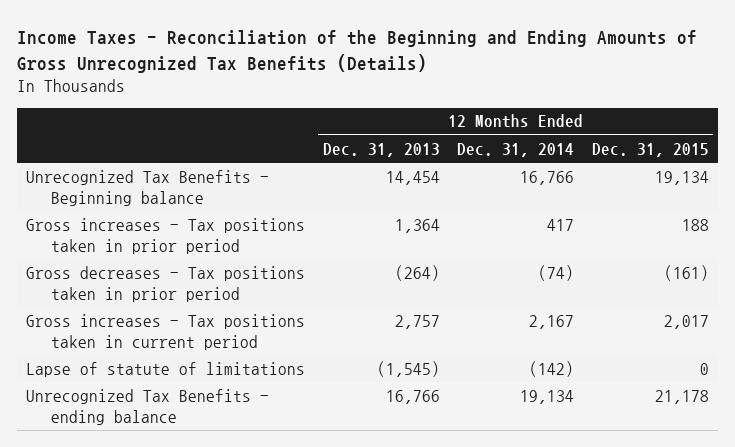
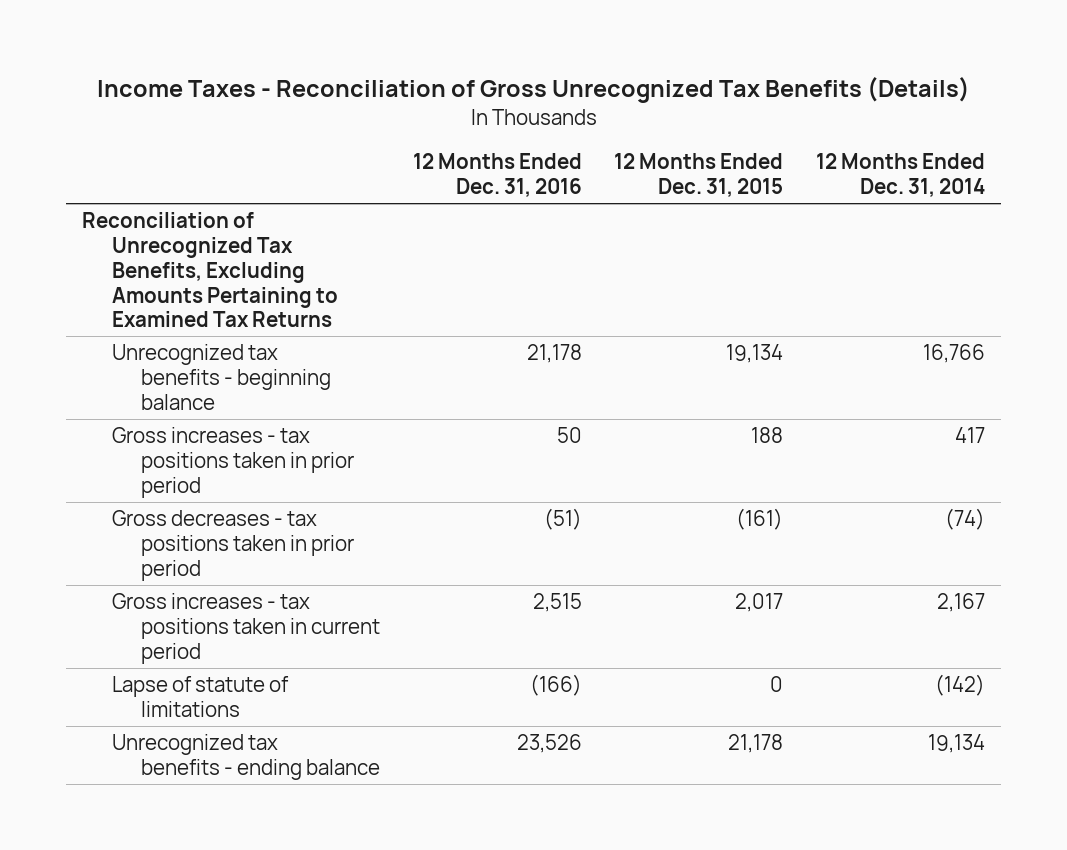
[17,30,698,73] Income Taxes - Reconciliation of the Beginning and Ending Amounts of Gross Unrecognized Tax Benefits (Details) -> [96,77,970,104] Income Taxes - Reconciliation of Gross Unrecognized Tax Benefits (Details)
[322,142,440,157] Dec. 31, 2013 -> none
none -> [412,153,582,198] 12 Months Ended Dec. 31, 2016
none -> [81,211,338,328] Reconciliation of Unrecognized Tax Benefits, Excluding Amounts Pertaining to Examined Tax Returns
[26,169,270,206] Unrecognized Tax Benefits - Beginning balance -> [111,343,332,410] Unrecognized tax benefits - beginning balance
[26,217,306,254] Gross increases - Tax positions taken in prior period -> [111,426,355,498] Gross increases - tax positions taken in prior period
[26,265,306,302] Gross decreases - Tax positions taken in prior period -> [111,509,355,581] Gross decreases - tax positions taken in prior period
[26,313,306,350] Gross increases - Tax positions taken in current period -> [111,592,381,664] Gross increases - tax positions taken in current period
[26,388,270,425] Unrecognized Tax Benefits - ending balance -> [111,733,381,780] Unrecognized tax benefits - ending balance

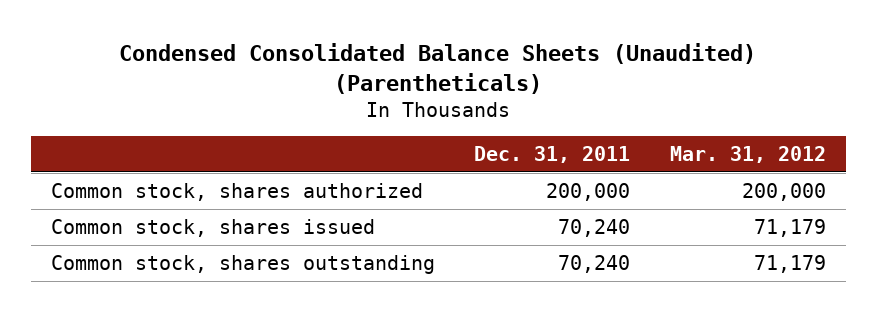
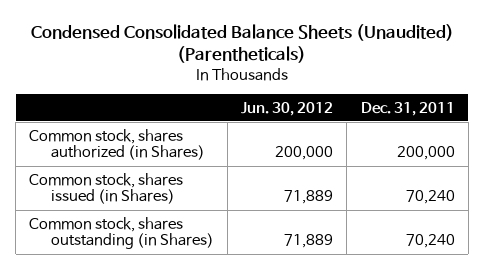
[669,145,826,163] Mar. 31, 2012 -> none
none -> [241,101,334,116] Jun. 30, 2012
[50,182,423,201] Common stock, shares authorized -> [29,128,206,161] Common stock, shares authorized (in Shares)
[50,218,375,237] Common stock, shares issued -> [29,172,184,205] Common stock, shares issued (in Shares)
[50,254,435,274] Common stock, shares outstanding -> [29,216,215,250] Common stock, shares outstanding (in Shares)

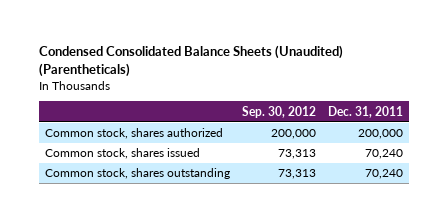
[241,101,334,116] Jun. 30, 2012 -> none
none -> [241,105,316,118] Sep. 30, 2012
[29,128,206,161] Common stock, shares authorized (in Shares) -> [44,128,223,140] Common stock, shares authorized
[29,172,184,205] Common stock, shares issued (in Shares) -> [44,148,200,160] Common stock, shares issued
[29,216,215,250] Common stock, shares outstanding (in Shares) -> [44,168,230,180] Common stock, shares outstanding

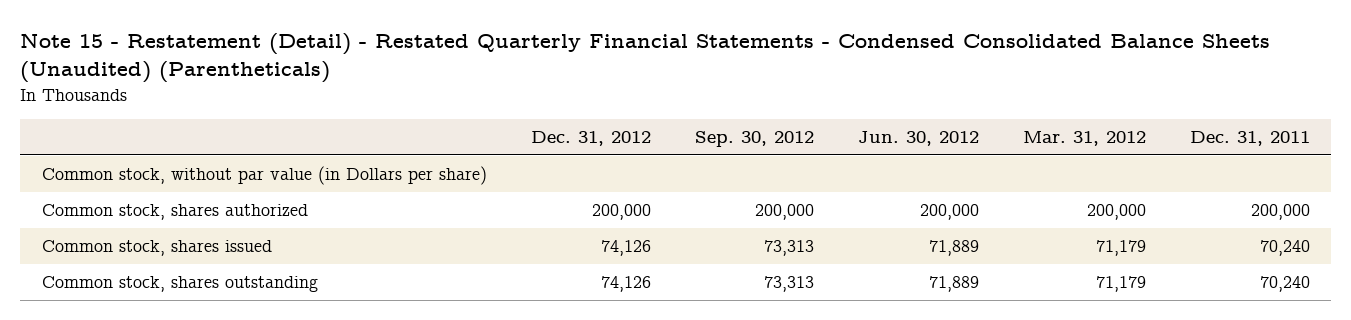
[38,45,343,78] Condensed Consolidated Balance Sheets (Unaudited) (Parentheticals) -> [20,33,1271,84] Note 15 - Restatement (Detail) - Restated Quarterly Financial Statements - Condensed Consolidated Balance Sheets (Unaudited) (Parentheticals)
none -> [530,131,651,147] Dec. 31, 2012
none -> [857,131,979,147] Jun. 30, 2012
none -> [1022,131,1146,147] Mar. 31, 2012
none -> [41,166,487,186] Common stock, without par valuе (in Dollars per share)
[44,128,223,140] Common stock, shares authorized -> [41,204,308,221] Common stock, sharеs authorizеd
[44,148,200,160] Common stock, shares issued -> [41,240,272,257] Common stock, sharеs issuеd
[44,168,230,180] Common stock, shares outstanding -> [41,276,318,293] Common stock, sharеs outstanding

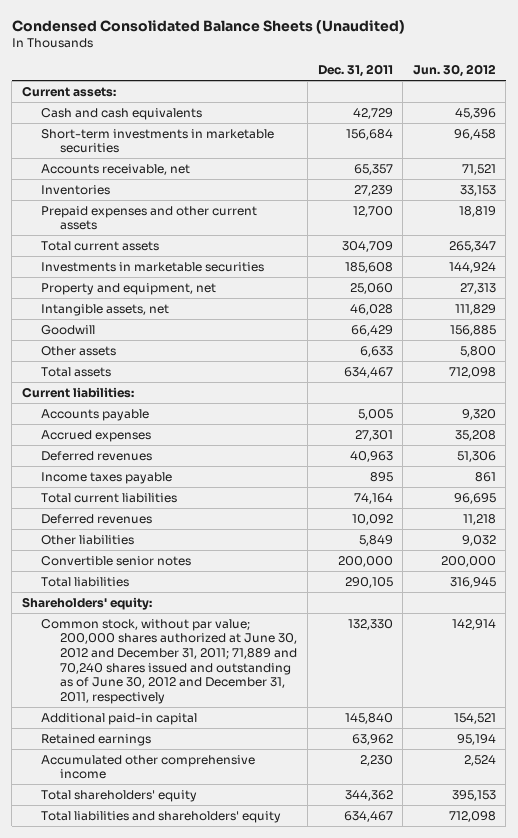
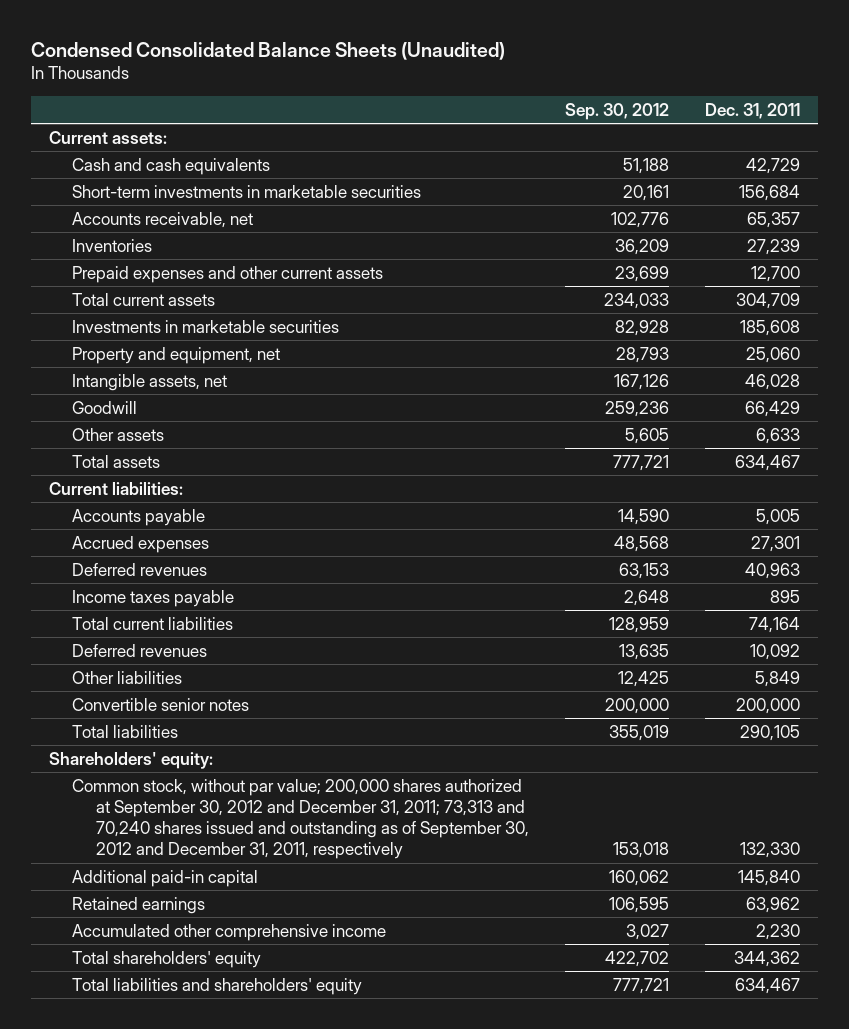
[412,64,496,78] Jun. 30, 2012 -> none
none -> [564,103,669,121] Sep. 30, 2012
[41,618,298,704] Common stock, without par value; 200,000 shares authorized at June 30, 2012 and December 31, 2011; 71,889 and 70,240 shares issued and outstanding as of June 30, 2012 and December 31, 2011, respectively -> [72,778,529,860] Common stock, without par value; 200,000 shares authorized at September 30, 2012 and December 31, 2011; 73,313 and 70,240 shares issued and outstanding as of September 30, 2012 and December 31, 2011, respectively

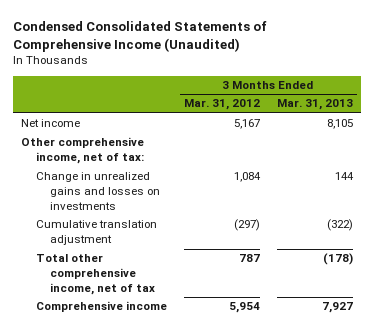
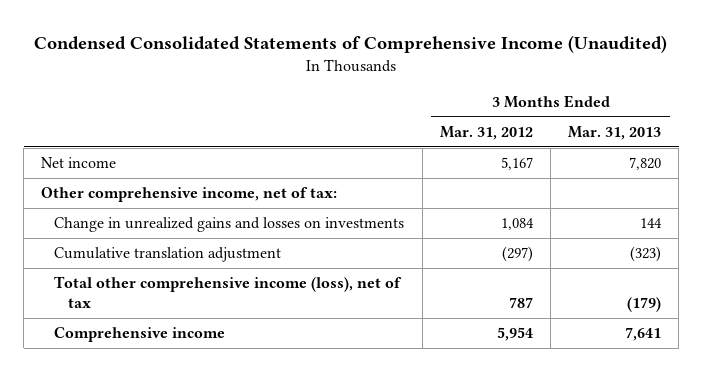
[326,119,353,130] 8,105 -> [629,157,662,171] 7,820
[326,219,353,232] (322) -> [630,246,662,263] (323)
[35,254,156,296] Total other comprehensive income, net of tax -> [54,276,403,309] Total other comprehensive income (loss), net of tax
[322,253,353,266] (178) -> [627,297,662,313] (179)
[321,302,353,314] 7,927 -> [625,327,662,342] 7,641

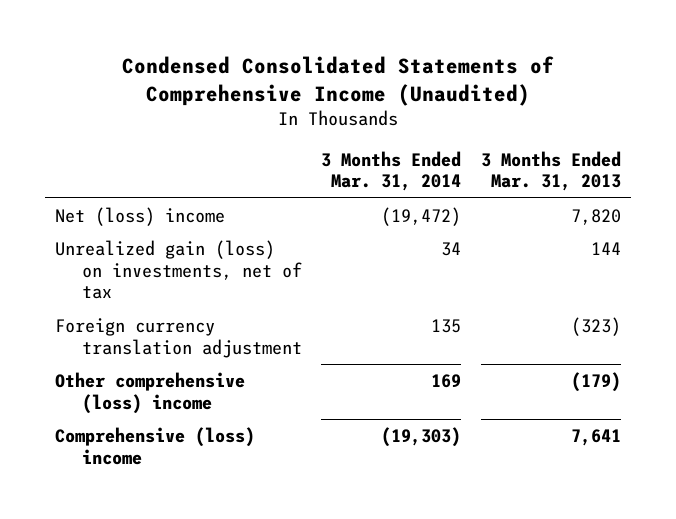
[439,125,533,140] Mar. 31, 2012 -> none
none -> [321,150,462,192] 3 Months Ended Mar. 31, 2014
[41,187,338,203] Other comprehensive income, net of tax: -> none
[41,157,117,169] Net income -> [54,206,225,226] Net (loss) income
[54,217,405,233] Change in unrealized gains and losses on investments -> [54,239,302,300] Unrealized gain (loss) on investments, net of tax
[54,247,282,263] Cumulative translation adjustment -> [54,317,302,358] Foreign currency translation adjustment
[54,276,403,309] Total other comprehensive income (loss), net of tax -> [54,371,245,414] Other comprehensive (loss) income
[54,327,226,343] Comprehensive income -> [54,426,255,465] Comprehensive (loss) income

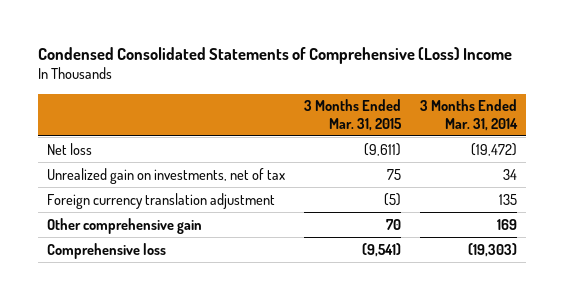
[121,55,554,106] Condensed Consolidated Statements of Comprehensive Income (Unaudited) -> [37,46,512,64] Condensed Consolidated Statements of Comprehensive (Loss) Income
[480,150,621,192] 3 Months Ended Mar. 31, 2013 -> none
none -> [303,99,402,131] 3 Months Ended Mar. 31, 2015
[54,206,225,226] Net (loss) income -> [47,142,93,155] Net loss
[54,239,302,300] Unrealized gain (loss) on investments, net of tax -> [47,167,286,184] Unrealized gain on investments, net of tax
[54,371,245,414] Other comprehensive (loss) income -> [47,217,203,234] Other comprehensive gain
[54,426,255,465] Comprehensive (loss) income -> [47,242,167,259] Comprehensive loss

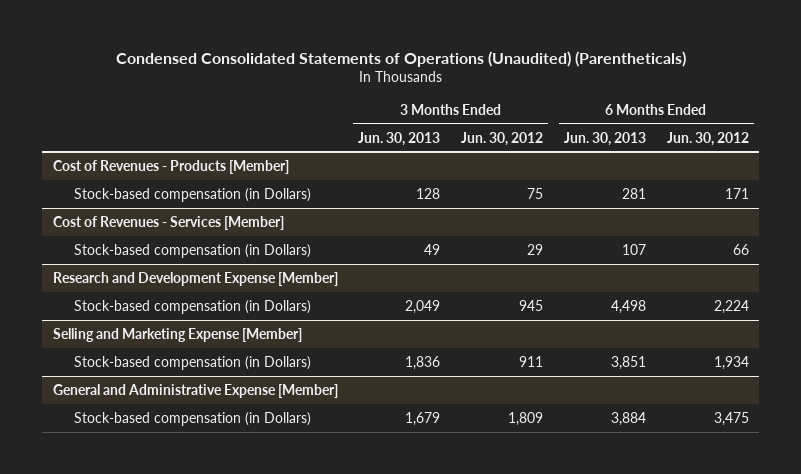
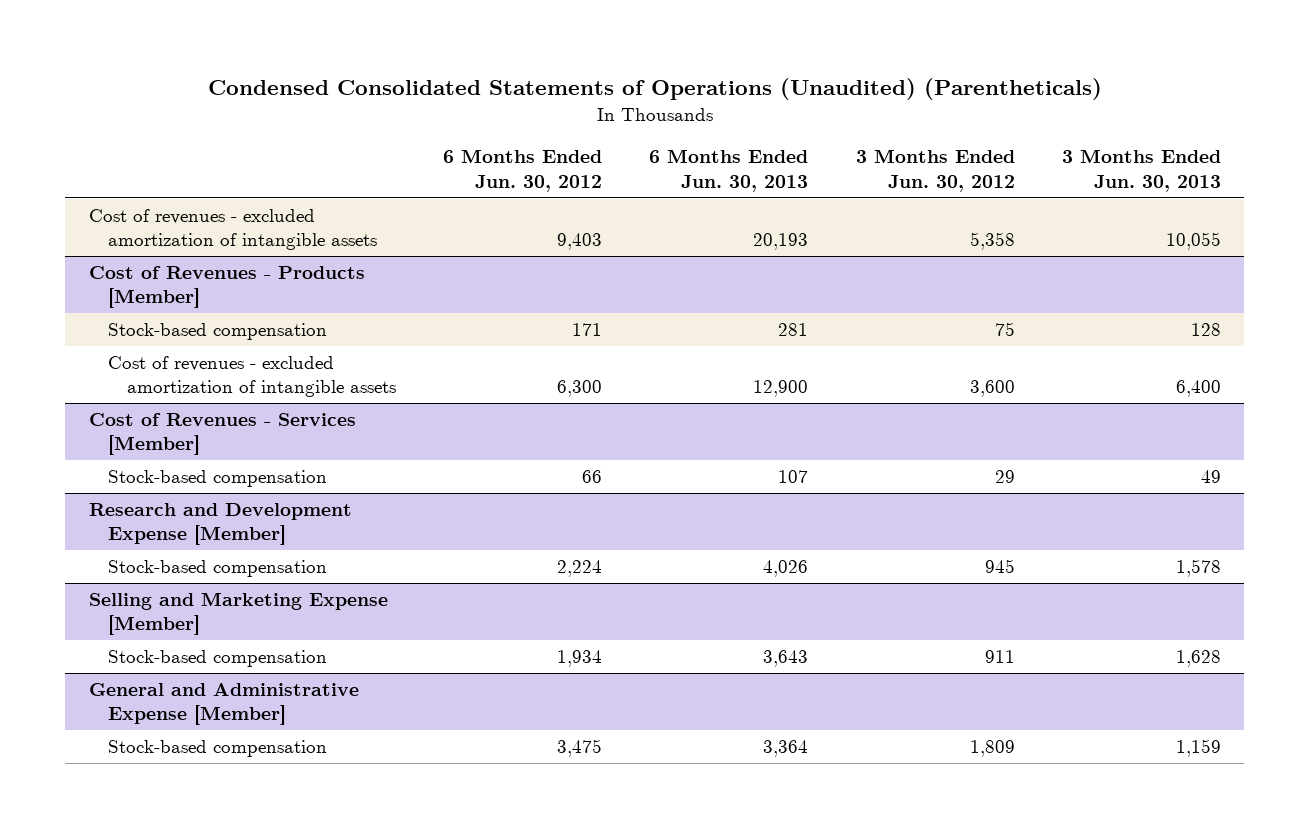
none -> [88,209,377,251] Cost of revenues - excluded amortization of intangible assets
[73,187,311,202] Stock-based compensation (in Dollars) -> [107,323,327,341] Stock-based compensation
none -> [107,356,397,398] Cost of revenues - excluded amortization of intangible assets
[73,243,311,258] Stock-based compensation (in Dollars) -> [107,470,327,488] Stock-based compensation
[73,299,311,314] Stock-based compensation (in Dollars) -> [107,560,327,578] Stock-based compensation
[405,299,441,314] 2,049 -> [1175,559,1221,578] 1,578
[611,299,647,314] 4,498 -> [763,560,809,578] 4,026
[73,355,311,370] Stock-based compensation (in Dollars) -> [107,650,327,668] Stock-based compensation
[405,355,441,370] 1,836 -> [1175,650,1221,668] 1,628
[611,355,647,370] 3,851 -> [763,650,809,668] 3,643
[73,411,311,426] Stock-based compensation (in Dollars) -> [107,740,327,758] Stock-based compensation
[405,411,441,426] 1,679 -> [1175,739,1221,758] 1,159
[611,411,647,426] 3,884 -> [763,740,809,758] 3,364

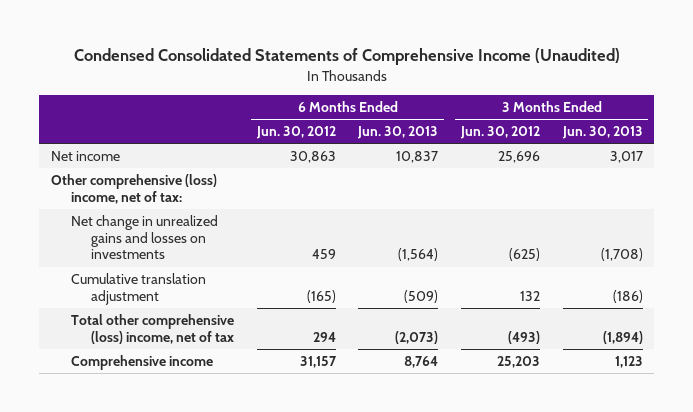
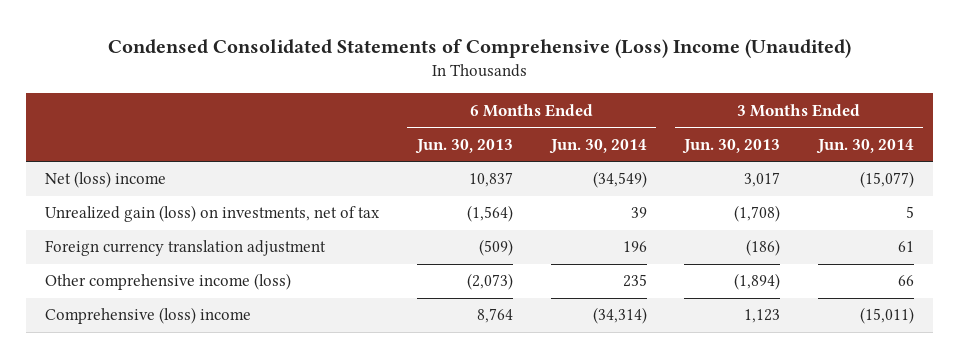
[73,48,620,66] Condensed Consolidated Statements of Comprehensive Income (Unaudited) -> [107,39,851,59] Condensed Consolidated Statements of Comprehensive (Loss) Income (Unaudited)
[255,126,336,140] Jun. 30, 2012 -> none
[460,126,541,140] Jun. 30, 2012 -> none
none -> [548,138,647,154] Jun. 30, 2014
none -> [815,138,914,154] Jun. 30, 2014
[50,174,217,204] Other comprehensive (loss) income, net of tax: -> none
[50,151,120,162] Net income -> [45,171,167,189] Net (loss) income
[70,215,218,260] Net change in unrealized gains and losses on investments -> [45,205,381,223] Unrealized gain (loss) on investments, net of tax
[70,273,206,305] Cumulative translation adjustment -> [45,240,327,257] Foreign currency translation adjustment
[70,314,235,344] Total other comprehensive (loss) income, net of tax -> [45,273,292,291] Other comprehensive income (loss)
[70,355,213,371] Comprehensive income -> [45,307,252,325] Comprehensive (loss) income

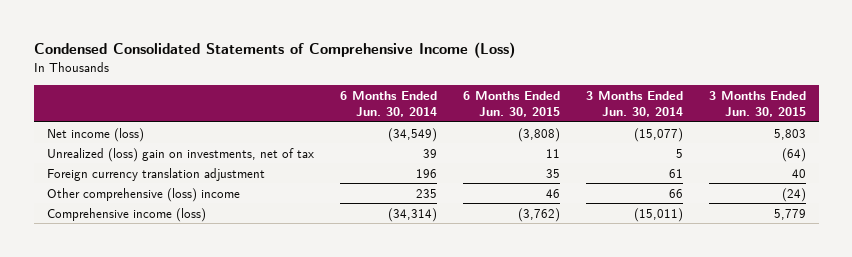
[107,39,851,59] Condensed Consolidated Statements of Comprehensive (Loss) Income (Unaudited) -> [33,42,515,59] Condensed Consolidated Statements of Comprehensive Income (Loss)
[414,138,513,154] Jun. 30, 2013 -> none
[682,138,781,154] Jun. 30, 2013 -> none
none -> [462,91,560,118] 6 Months Ended Jun. 30, 2015
none -> [708,91,806,118] 3 Months Ended Jun. 30, 2015
[45,171,167,189] Net (loss) income -> [46,127,144,142] Net income (loss)
[45,205,381,223] Unrealized gain (loss) on investments, net of tax -> [46,147,314,162] Unrealized (loss) gain on investments, net of tax
[45,273,292,291] Other comprehensive income (loss) -> [46,187,240,202] Other comprehensive (loss) income
[45,307,252,325] Comprehensive (loss) income -> [46,207,206,222] Comprehensive income (loss)

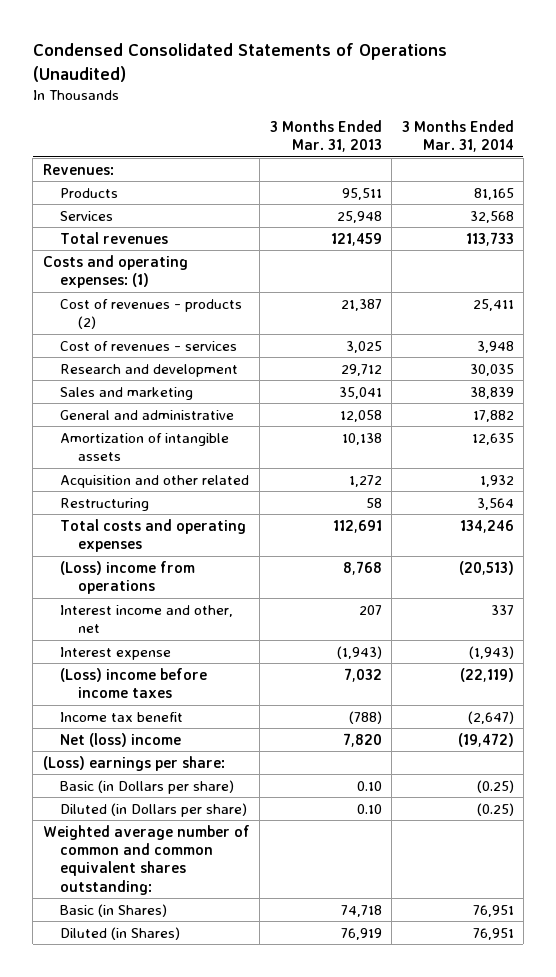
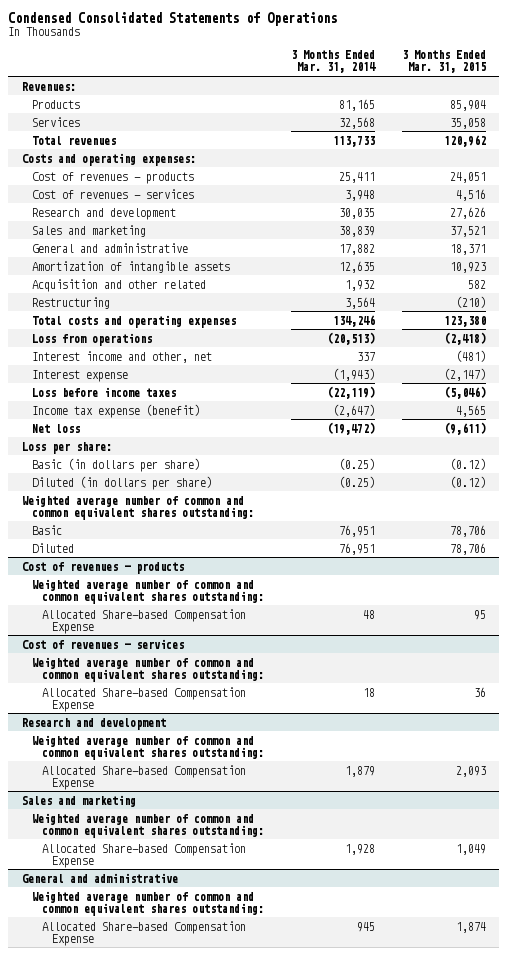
[32,43,447,82] Condensed Consolidated Statements of Operations (Unaudited) -> [8,12,338,27] Condensed Consolidated Statements of Operations
[269,119,382,153] 3 Months Ended Mar. 31, 2013 -> none
none -> [401,50,486,74] 3 Months Ended Mar. 31, 2015
[42,254,188,289] Costs and operating expenses: (1) -> [21,152,196,166] Costs and operating expenses:
[60,298,243,330] Cost of revenues - products (2) -> [31,171,194,184] Cost of revenues - products
[60,560,196,595] (Loss) income from operations -> [31,332,152,346] Loss from operations
[60,667,208,699] (Loss) income before income taxes -> [31,386,176,397] Loss before income taxes
[60,711,184,722] Income tax benefit -> [31,403,200,418] Income tax expense (benefit)
[60,732,182,747] Net (loss) income -> [31,423,80,433] Net loss
[42,755,225,771] (Loss) earnings per share: -> [21,441,112,454] Loss per share:
[60,779,235,794] Basic (in Dollars per share) -> [31,457,200,472] Basic (in dollars per share)
[60,802,248,817] Diluted (in Dollars per share) -> [31,475,212,490] Diluted (in dollars per share)
[60,903,168,917] Basic (in Shares) -> [31,524,62,535] Basic
[60,926,181,940] Diluted (in Shares) -> [31,542,74,553] Diluted
none -> [21,561,184,574] Cost of revenues - products
none -> [31,578,265,604] Weighted average number of common and common equivalent shares outstanding:
none -> [42,608,247,634] Allocated Share-based Compensation Expense
none -> [21,638,184,649] Cost of revenues - services
none -> [31,656,265,682] Weighted average number of common and common equivalent shares outstanding:
none -> [42,686,247,712] Allocated Share-based Compensation Expense
none -> [21,717,166,730] Research and development
none -> [31,734,265,760] Weighted average number of common and common equivalent shares outstanding:
none -> [42,764,247,790] Allocated Share-based Compensation Expense
none -> [21,794,136,807] Sales and marketing
none -> [31,812,265,838] Weighted average number of common and common equivalent shares outstanding:
none -> [42,842,247,868] Allocated Share-based Compensation Expense
none -> [21,872,178,883] General and administrative
none -> [31,890,265,916] Weighted average number of common and common equivalent shares outstanding:
none -> [42,920,247,946] Allocated Share-based Compensation Expense

